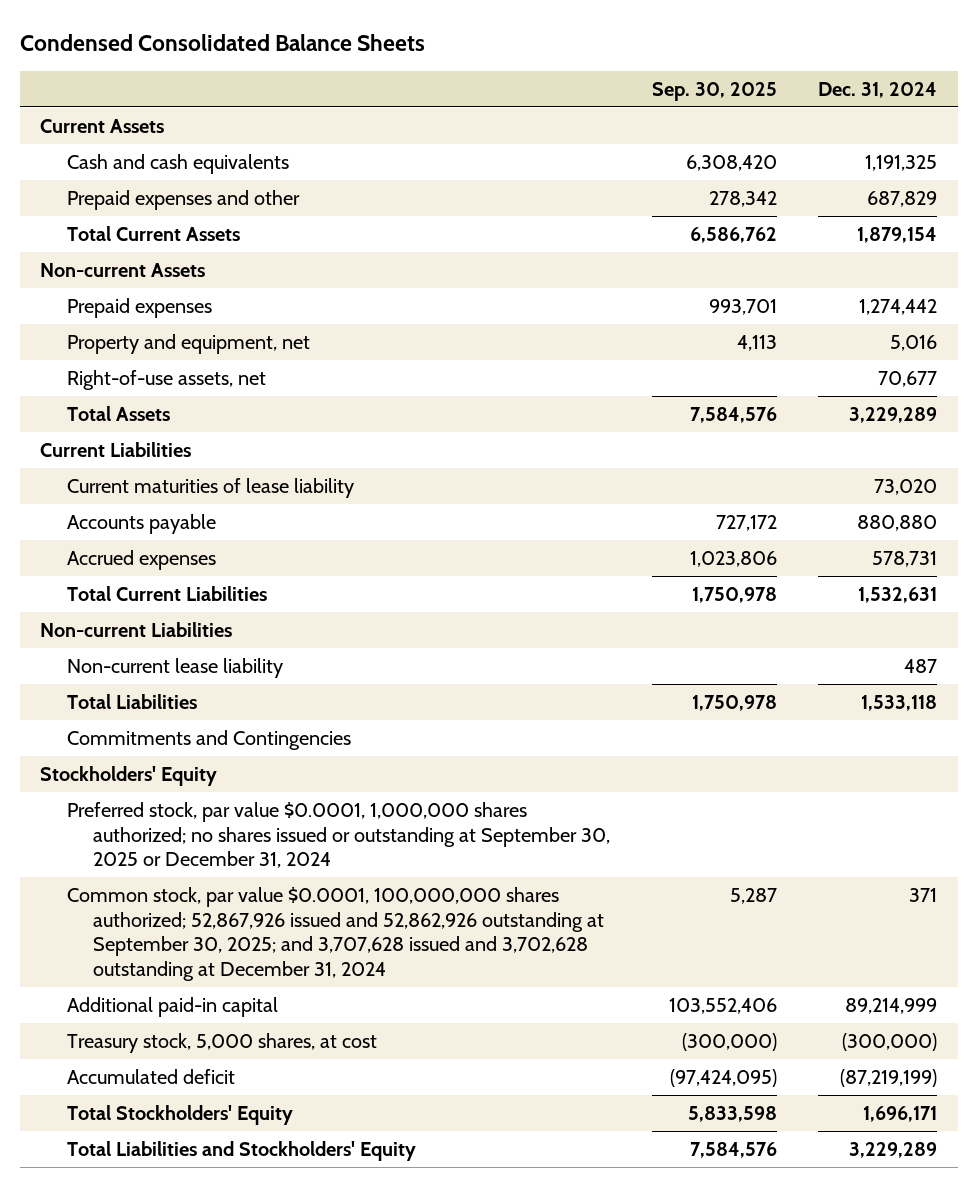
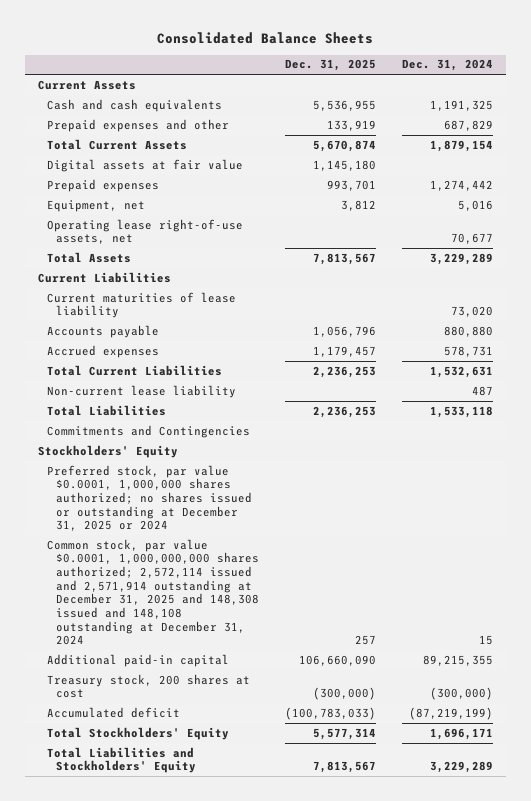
[19,33,425,51] Condensed Consolidated Balance Sheets -> [157,32,374,45] Consolidated Balance Sheets
[651,81,777,101] Sep. 30, 2025 -> none
none -> [284,59,376,72] Dec. 31, 2025
[40,262,206,277] Non-current Assets -> none
none -> [46,158,243,172] Digital assets at fair value
[66,333,310,354] Property and equipment, net -> [46,199,145,212] Equipment, net
[66,369,266,390] Right-of-use assets, net -> [46,218,243,245] Operating lease right-of-use assets, net
[40,621,233,637] Non-current Liabilities -> none
[66,801,611,869] Preferred stock, par value $0.0001, 1,000,000 shares authorized; no shares issued or outstanding at September 30, 2025 or December 31, 2024 -> [46,464,252,532] Preferred stock, par value $0.0001, 1,000,000 shares authorized; no shares issued or outstanding at December 31, 2025 or 2024
[66,886,605,982] Common stock, par value $0.0001, 100,000,000 shares authorized; 52,867,926 issued and 52,862,926 outstanding at September 30, 2025; and 3,707,628 issued and 3,702,628 outstanding at December 31, 2024 -> [46,538,259,646] Common stock, par value $0.0001, 1,000,000,000 shares authorized; 2,572,114 issued and 2,571,914 outstanding at December 31, 2025 and 148,308 issued and 148,108 outstanding at December 31, 2024
[909,887,938,902] 371 -> [478,635,493,646] 15
[845,997,938,1014] 89,214,999 -> [422,654,493,666] 89,215,355
[66,1032,377,1053] Treasury stock, 5,000 shares, at cost -> [46,673,250,699] Treasury stock, 200 shares at cost

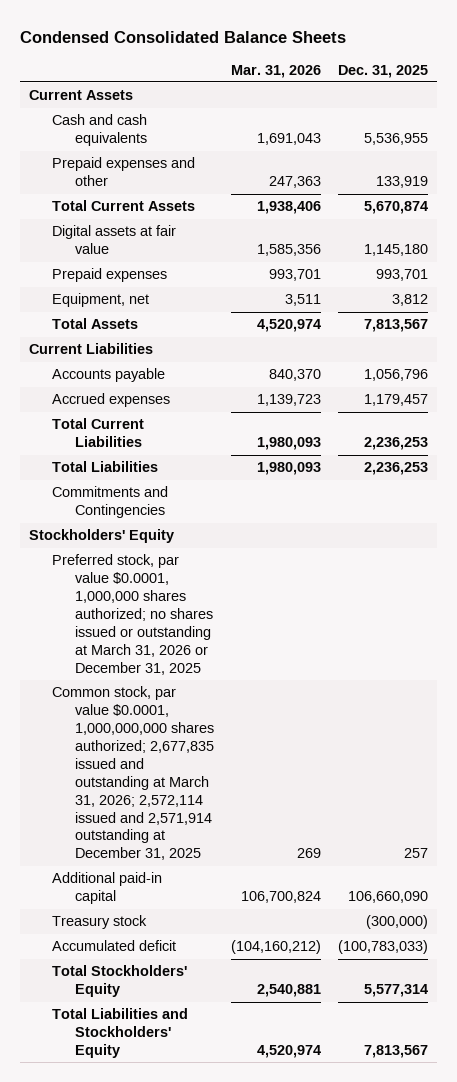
[157,32,374,45] Consolidated Balance Sheets -> [20,30,347,43] Condensed Consolidated Balance Sheets
[401,59,493,72] Dec. 31, 2024 -> none
none -> [231,64,322,78] Mar. 31, 2026
[46,218,243,245] Operating lease right-of-use assets, net -> none
[46,291,236,319] Current maturities of lease liability -> none
[46,384,236,398] Non-current lease liability -> none
[46,464,252,532] Preferred stock, par value $0.0001, 1,000,000 shares authorized; no shares issued or outstanding at December 31, 2025 or 2024 -> [51,554,214,675] Preferred stock, par value $0.0001, 1,000,000 shares authorized; no shares issued or outstanding at March 31, 2026 or December 31, 2025
[46,538,259,646] Common stock, par value $0.0001, 1,000,000,000 shares authorized; 2,572,114 issued and 2,571,914 outstanding at December 31, 2025 and 148,308 issued and 148,108 outstanding at December 31, 2024 -> [51,686,215,861] Common stock, par value $0.0001, 1,000,000,000 shares authorized; 2,677,835 issued and outstanding at March 31, 2026; 2,572,114 issued and 2,571,914 outstanding at December 31, 2025
[46,673,250,699] Treasury stock, 200 shares at cost -> [51,915,147,930] Treasury stock

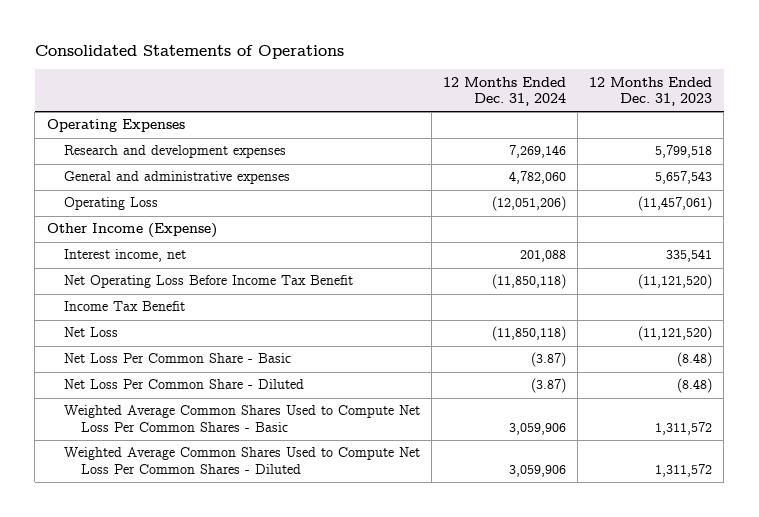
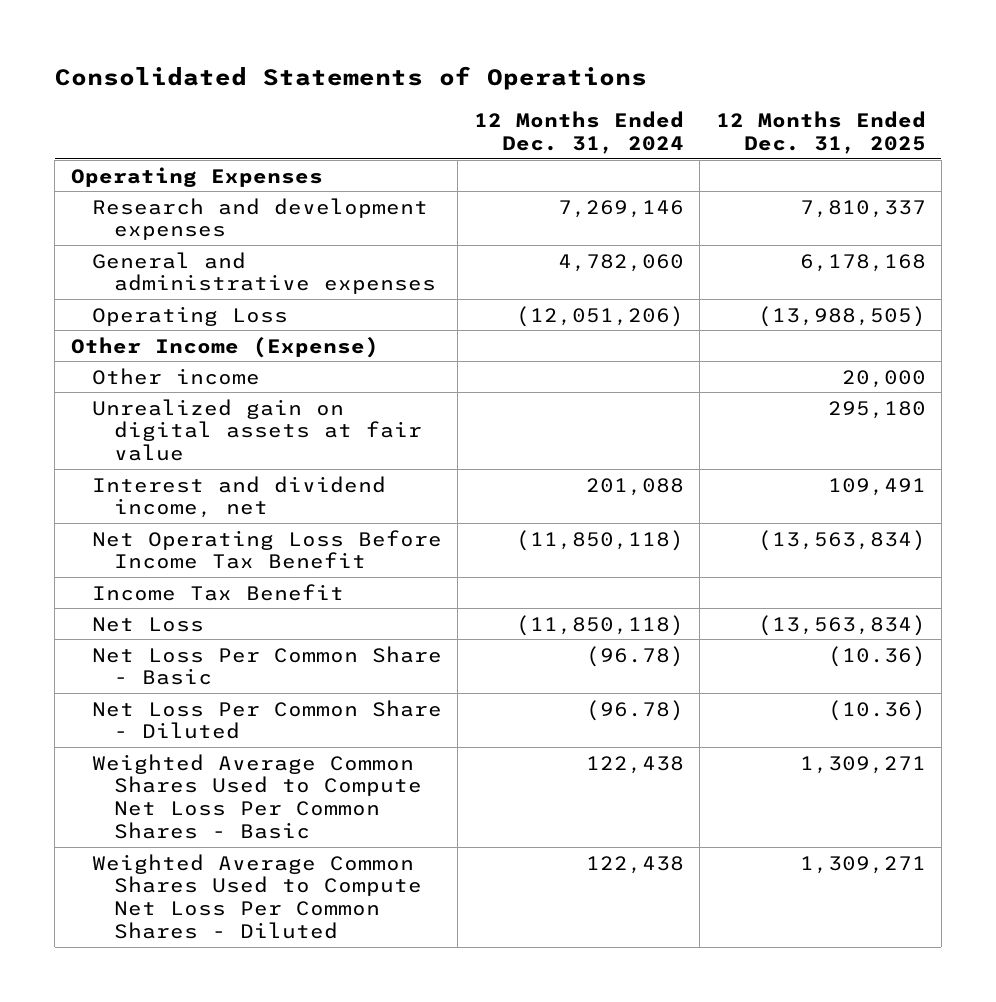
[589,76,713,107] 12 Months Ended Dec. 31, 2023 -> none
none -> [715,111,926,155] 12 Months Ended Dec. 31, 2025
none -> [92,367,261,385] Other income
none -> [92,398,422,462] Unrealized gain on digital assets at fair value
[63,249,186,263] Interest income, net -> [92,475,387,519] Interest and dividend income, net
[530,352,566,368] (3.87) -> [585,645,684,667] (96.78)
[530,378,566,394] (3.87) -> [585,699,684,721] (96.78)
[508,422,566,435] 3,059,906 -> [585,755,684,774] 122,438
[508,464,566,477] 3,059,906 -> [585,855,684,874] 122,438

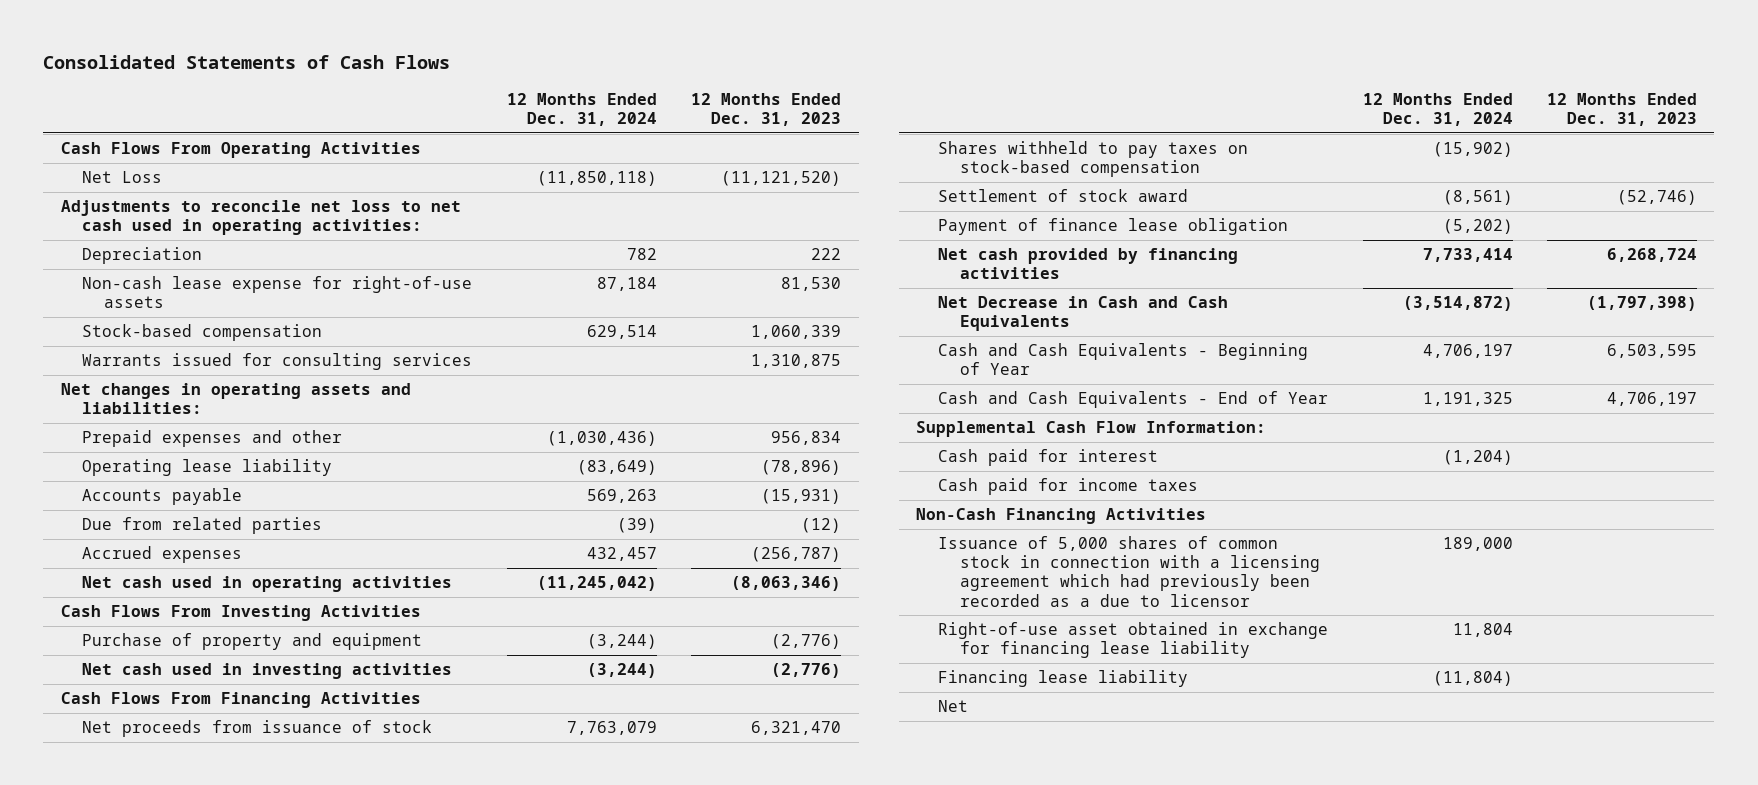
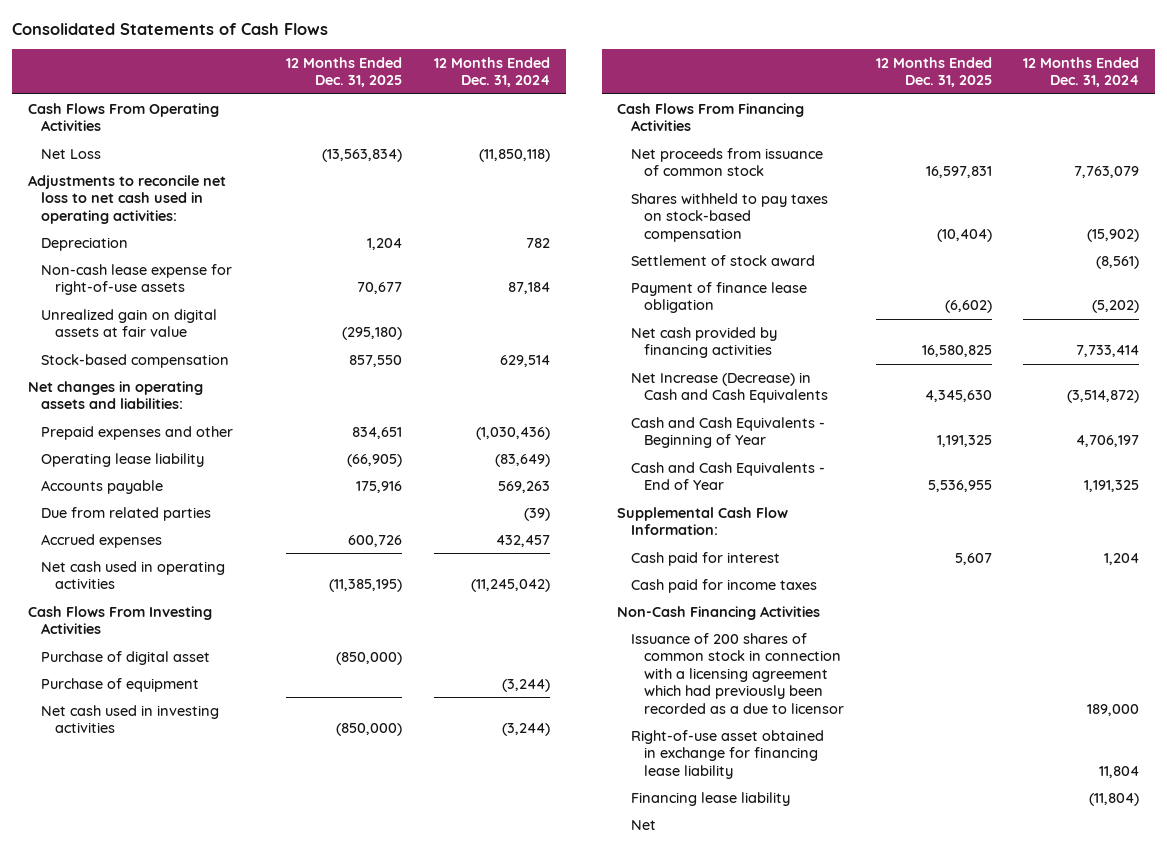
[691,92,842,127] 12 Months Ended Dec. 31, 2023 -> none
none -> [286,56,403,88] 12 Months Ended Dec. 31, 2025
none -> [41,308,218,338] Unrealized gain on digital assets at fair value
[82,353,473,371] Warrants issued for consulting services -> none
none -> [41,650,211,665] Purchase of digital asset
[82,633,423,651] Purchase of property and equipment -> [41,677,200,692] Purchase of equipment
[82,720,433,738] Net proceeds from issuance of stock -> [630,147,823,177] Net proceeds from issuance of common stock
[938,296,1229,332] Net Decrease in Cash and Cash Equivalents -> [630,371,829,404] Net Increase (Decrease) in Cash and Cash Equivalents
[1442,450,1513,466] (1,204) -> [1104,552,1140,565] 1,204
[938,536,1320,607] Issuance of 5,000 shares of common stock in connection with a licensing agreement which had previously been recorded as a due to licensor -> [630,632,845,714] Issuance of 200 shares of common stock in connection with a licensing agreement which had previously been recorded as a due to licensor

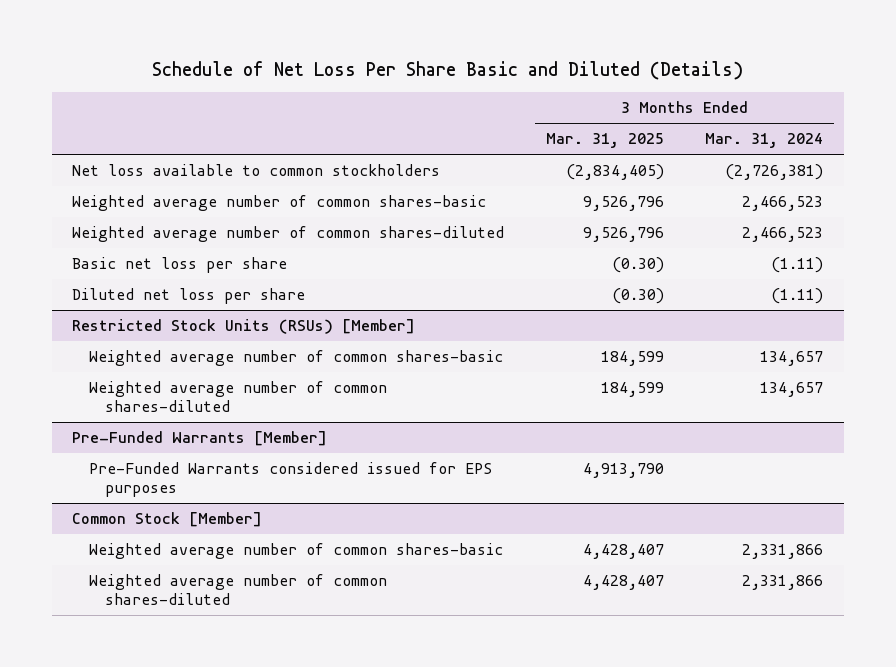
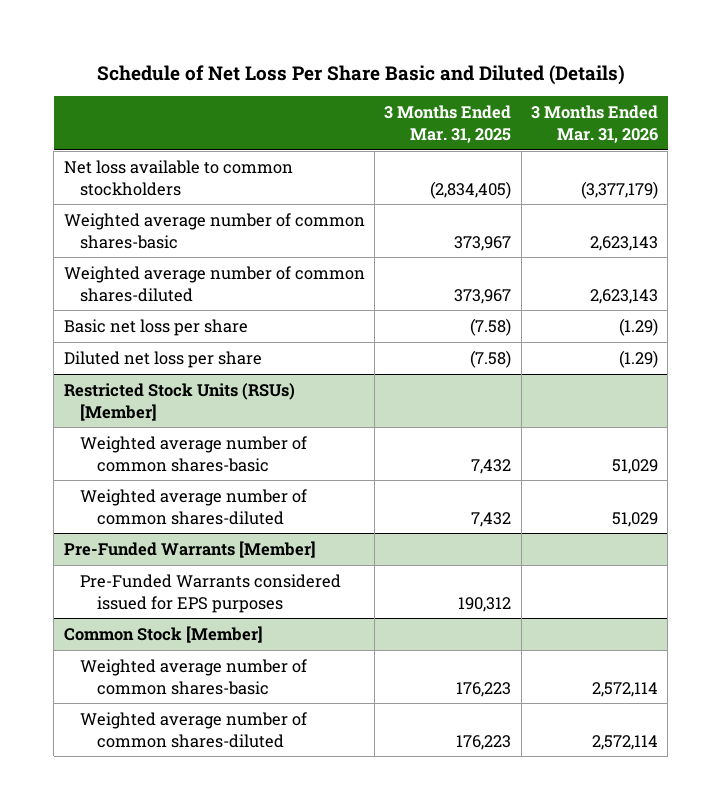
[705,133,824,149] Mar. 31, 2024 -> none
none -> [530,105,658,143] 3 Months Ended Mar. 31, 2026
[582,196,664,212] 9,526,796 -> [454,235,512,251] 373,967
[582,227,664,243] 9,526,796 -> [454,288,512,304] 373,967
[611,257,664,274] (0.30) -> [470,317,512,336] (7.58)
[611,288,664,305] (0.30) -> [470,349,512,368] (7.58)
[600,351,664,367] 184,599 -> [471,458,512,474] 7,432
[600,382,664,398] 184,599 -> [471,511,512,527] 7,432
[582,463,664,479] 4,913,790 -> [458,596,512,612] 190,312
[582,544,664,560] 4,428,407 -> [456,681,512,697] 176,223
[582,575,664,591] 4,428,407 -> [456,734,512,750] 176,223

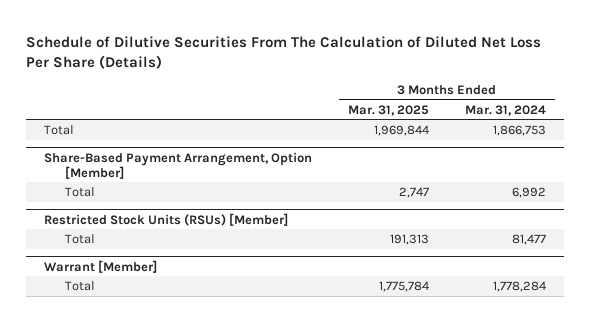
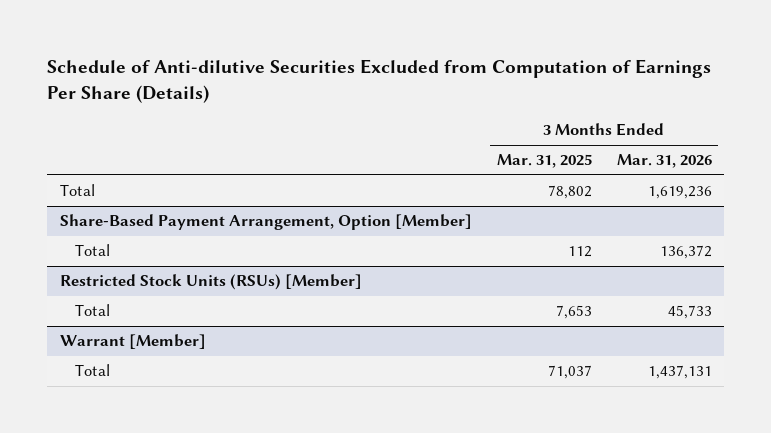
[26,35,542,69] Schedule of Dilutive Securities From The Calculation of Diluted Net Loss Per Share (Details) -> [47,58,712,103] Schedule of Anti-dilutive Securities Excluded from Computation of Earnings Per Share (Details)
[464,104,546,116] Mar. 31, 2024 -> none
none -> [616,154,712,169] Mar. 31, 2026
[374,124,430,136] 1,969,844 -> [547,185,592,200] 78,802
[399,186,430,198] 2,747 -> [567,246,592,258] 112
[390,233,430,245] 191,313 -> [555,305,592,320] 7,653
[379,280,430,292] 1,775,784 -> [547,365,592,380] 71,037

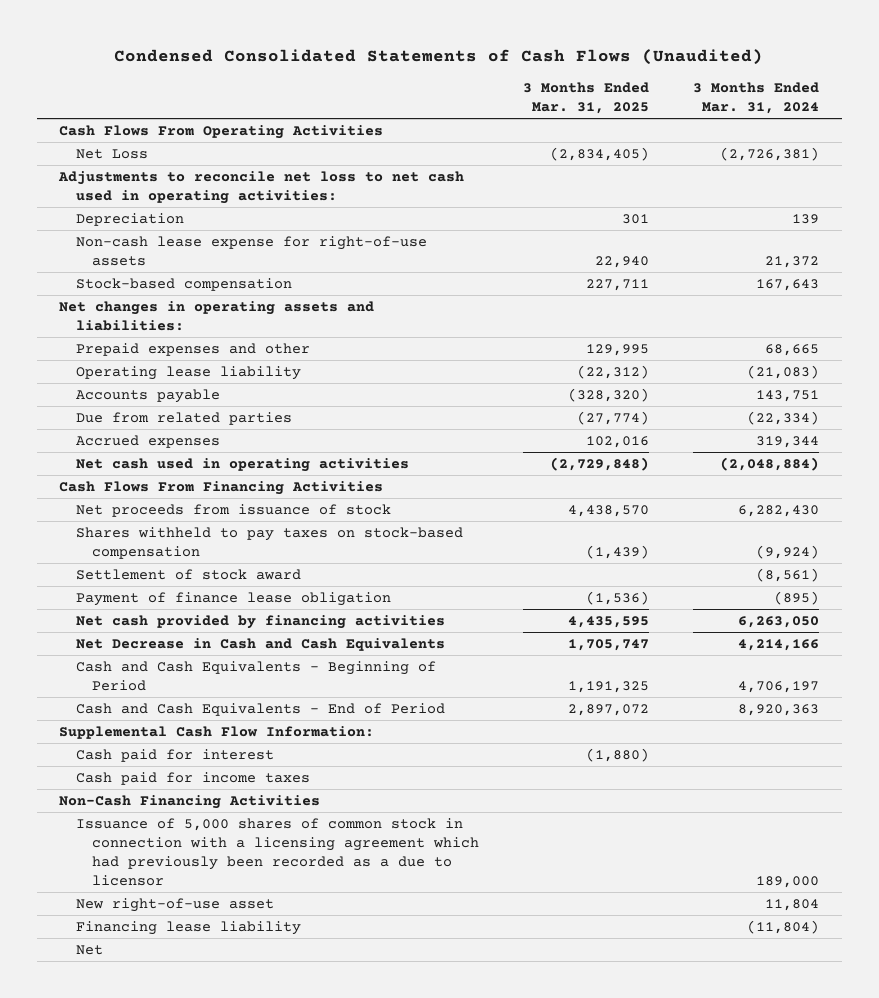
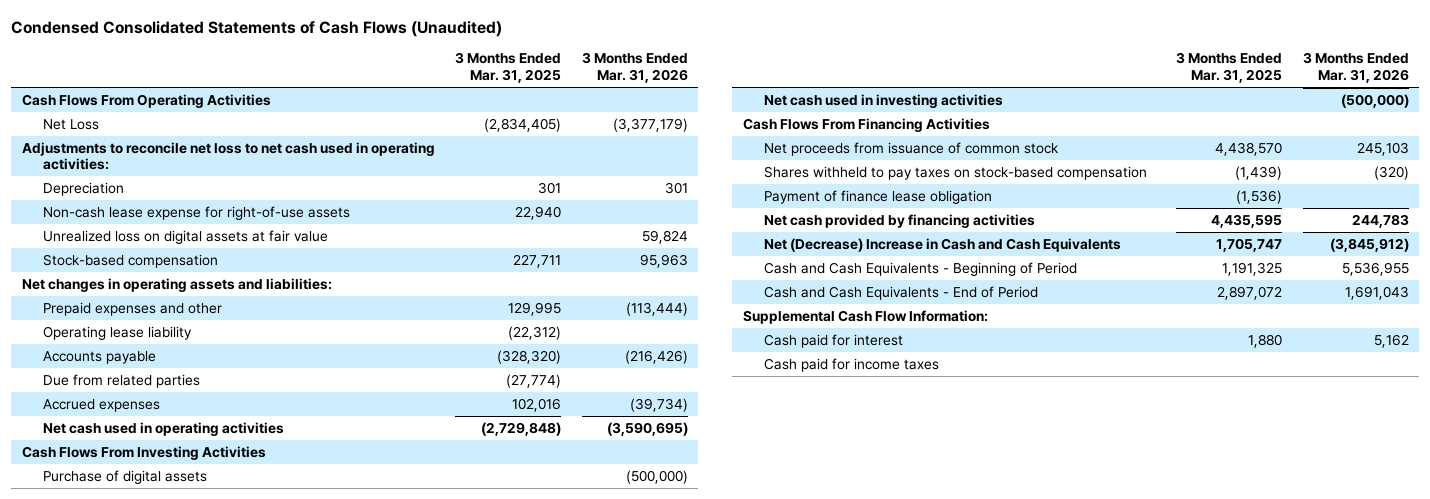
[693,81,820,114] 3 Months Ended Mar. 31, 2024 -> none
none -> [581,52,688,84] 3 Months Ended Mar. 31, 2026
none -> [42,229,328,244] Unrealized loss on digital assets at fair value
none -> [21,445,266,460] Cash Flows From Investing Activities
none -> [42,469,207,484] Purchase of digital assets
none -> [763,93,1003,108] Net cash used in investing activities
[75,504,391,518] Net proceeds from issuance of stock -> [763,141,1059,156] Net proceeds from issuance of common stock
[75,569,301,581] Settlement of stock award -> none
[75,638,445,652] Net Decrease in Cash and Cash Equivalents -> [763,237,1121,252] Net (Decrease) Increase in Cash and Cash Equivalents
[586,748,650,763] (1,880) -> [1248,333,1283,348] 1,880
[59,795,321,810] Non-Cash Financing Activities -> none
[75,818,479,886] Issuance of 5,000 shares of common stock in connection with a licensing agreement which had previously been recorded as a due to licensor -> none
[75,898,274,913] New right-of-use asset -> none
[75,921,301,936] Financing lease liability -> none
[75,945,103,956] Net -> none

